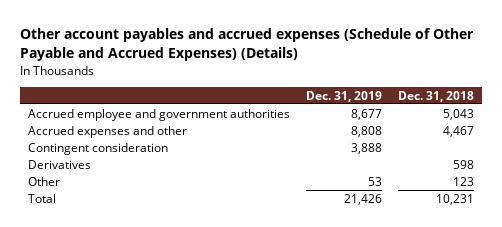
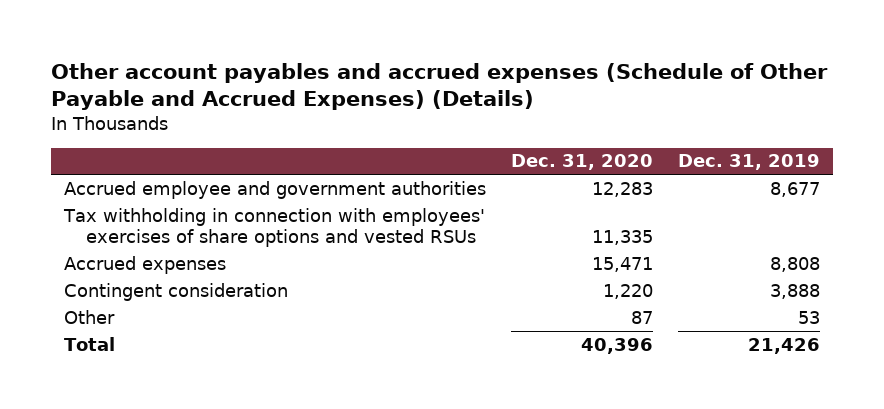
[397,90,474,102] Dec. 31, 2018 -> none
none -> [511,154,654,171] Dec. 31, 2020
none -> [62,207,485,248] Tax withholding in connection with employees' exercises of share options and vested RSUs
[28,125,188,138] Accrued expenses and other -> [63,255,226,274] Accrued expenses
[28,159,92,169] Derivatives -> none

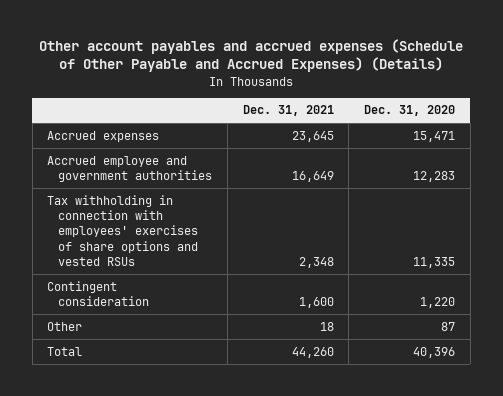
[678,154,821,171] Dec. 31, 2019 -> none
none -> [242,105,334,117] Dec. 31, 2021
[63,255,226,274] Accrued expenses -> [47,130,160,142] Accrued expenses

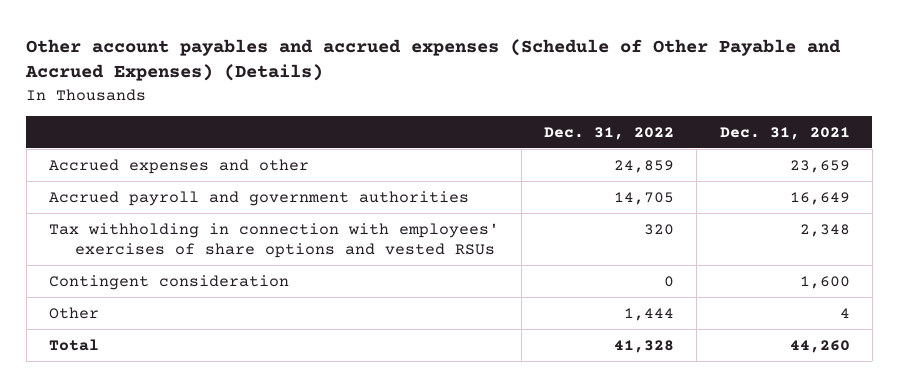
[364,105,456,117] Dec. 31, 2020 -> none
none -> [544,126,675,140] Dec. 31, 2022
[47,130,160,142] Accrued expenses -> [48,158,309,174] Accrued expenses and other
[291,130,334,142] 23,645 -> [789,159,850,173] 23,659
[47,155,213,183] Accrued employee and government authorities -> [48,190,469,206] Accrued payroll and government authorities
[319,321,334,331] 18 -> [839,307,850,318] 4

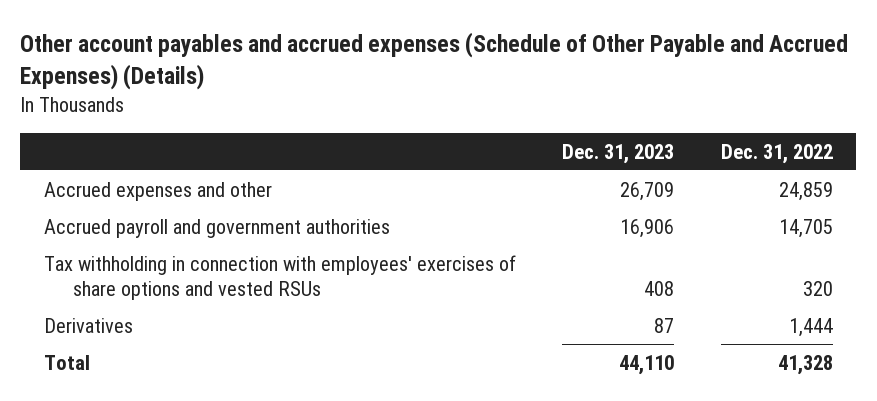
[719,126,850,140] Dec. 31, 2021 -> none
none -> [562,143,675,164] Dec. 31, 2023
[48,274,289,290] Contingent consideration -> none
[48,306,99,319] Other -> [43,317,133,333] Derivatives

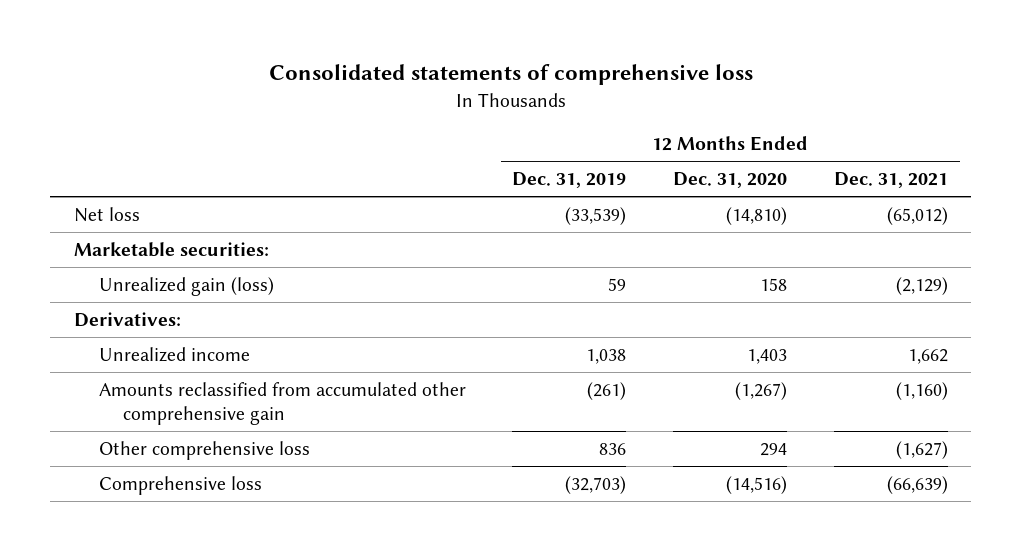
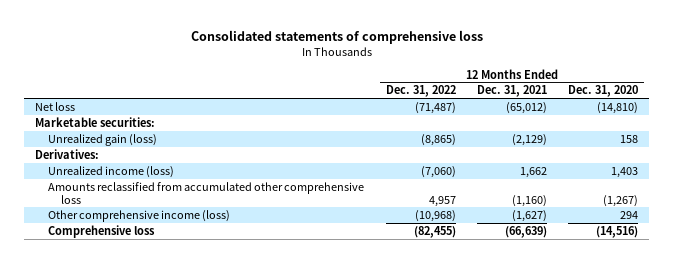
[512,172,627,189] Dec. 31, 2019 -> none
none -> [385,85,456,98] Dec. 31, 2022
[98,346,250,362] Unrealized income -> [48,165,175,178] Unrealized income (loss)
[98,381,466,425] Amounts reclassified from accumulated other comprehensive gain -> [48,181,365,204] Amounts reclassified from accumulated other comprehensive loss
[98,440,310,460] Other comprehensive loss -> [48,209,231,222] Other comprehensive income (loss)

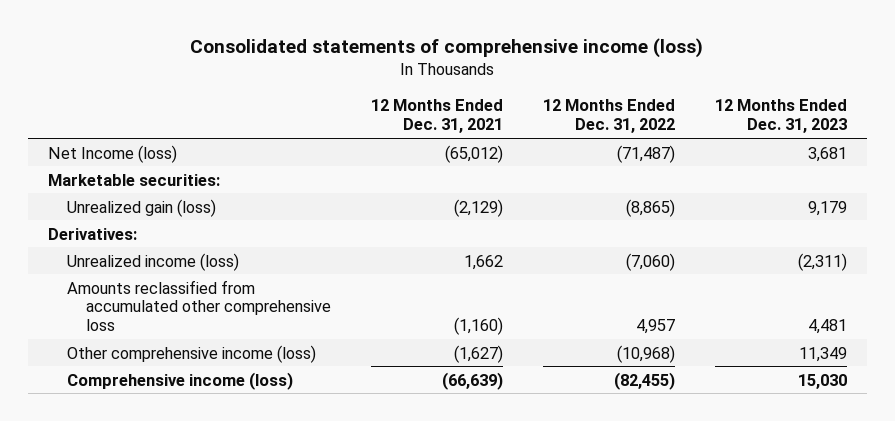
[190,30,483,45] Consolidated statements of comprehensive loss -> [190,38,704,59] Consolidated statements of comprehensive income (loss)
[568,85,639,98] Dec. 31, 2020 -> none
none -> [715,99,848,134] 12 Months Ended Dec. 31, 2023
[34,101,75,111] Net loss -> [47,144,177,163] Net Income (loss)
[48,224,156,238] Comprehensive loss -> [66,371,293,390] Comprehensive income (loss)

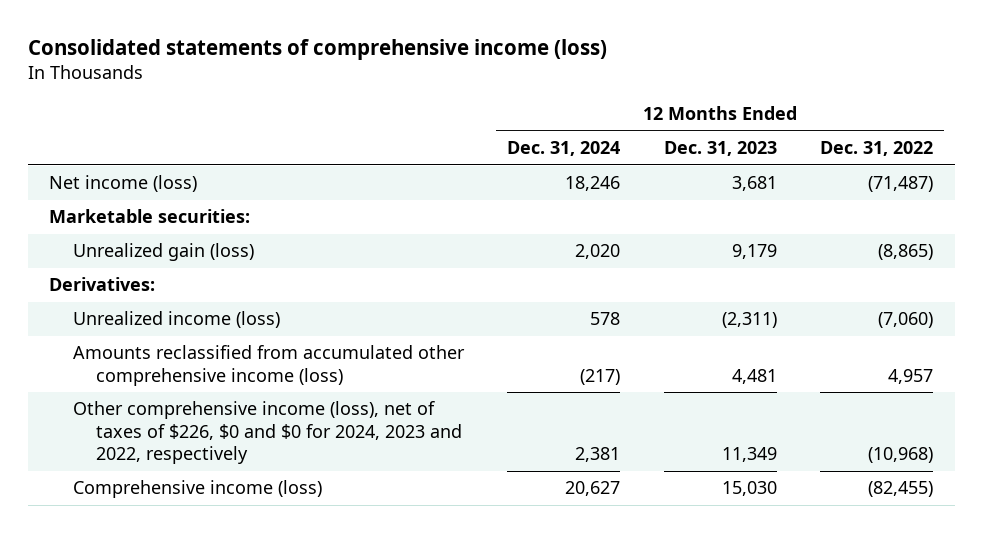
[371,99,504,134] 12 Months Ended Dec. 31, 2021 -> none
none -> [507,141,621,157] Dec. 31, 2024
[47,144,177,163] Net Income (loss) -> [49,175,198,193] Net income (loss)
[66,279,331,332] Amounts reclassified from accumulated other comprehensive loss -> [72,345,465,386] Amounts reclassified from accumulated other comprehensive income (loss)
[66,344,316,363] Other comprehensive income (loss) -> [72,401,462,465] Other comprehensive income (loss), net of taxes of $226, $0 and $0 for 2024, 2023 and 2022, respectively

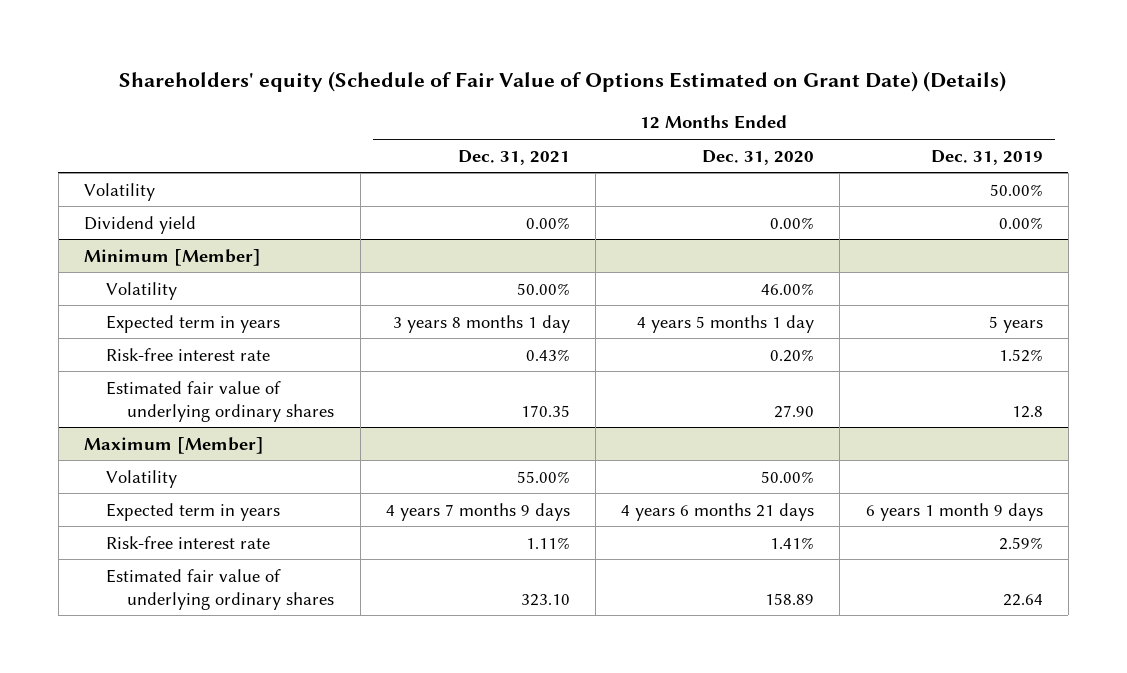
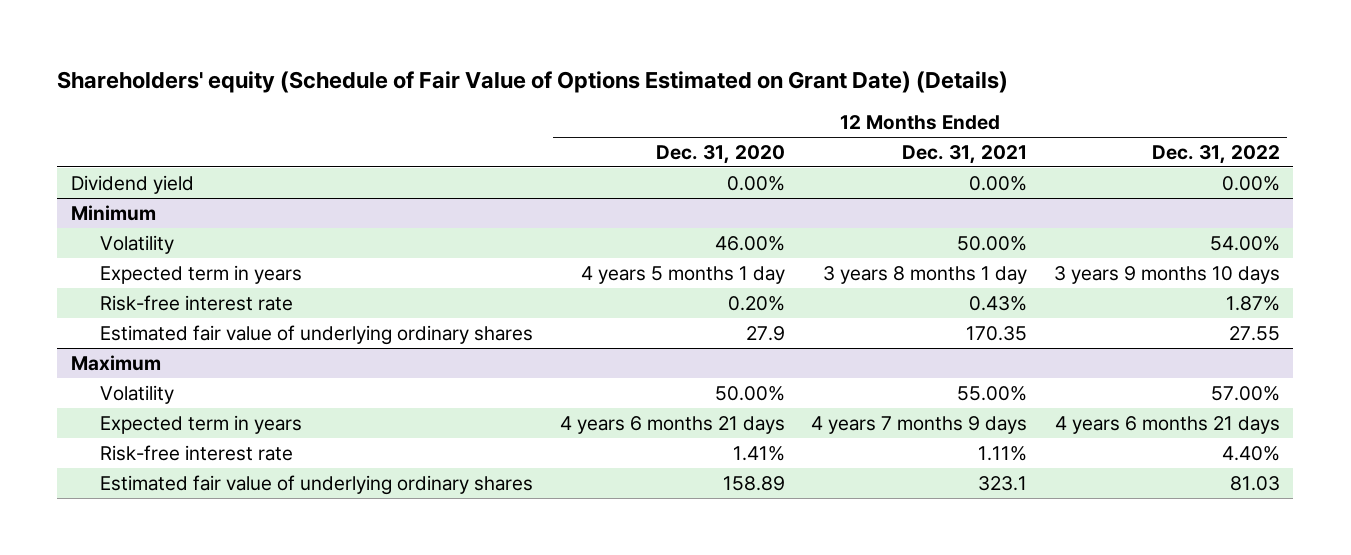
[930,149,1043,165] Dec. 31, 2019 -> none
none -> [1152,144,1281,164] Dec. 31, 2022
[84,182,156,201] Volatility -> none
[84,248,262,266] Minimum [Member] -> [70,204,156,221] Minimum
[774,404,815,418] 27.90 -> [745,325,785,341] 27.9
[84,436,265,454] Maximum [Member] -> [70,354,161,371] Maximum
[520,593,570,606] 323.10 -> [978,475,1028,491] 323.1

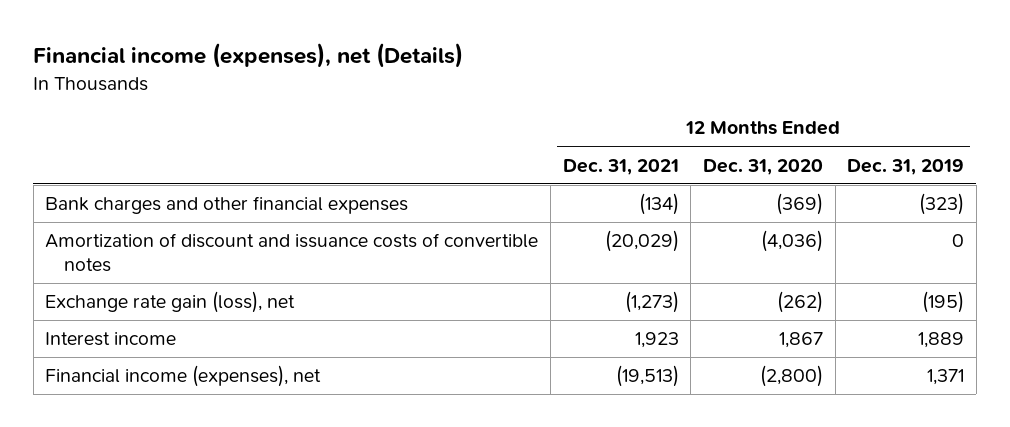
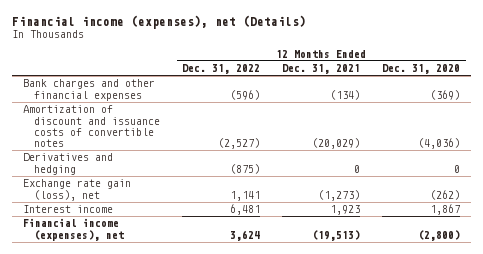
[847,158,965,175] Dec. 31, 2019 -> none
none -> [182,64,261,75] Dec. 31, 2022
none -> [23,153,114,175] Derivatives and hedging

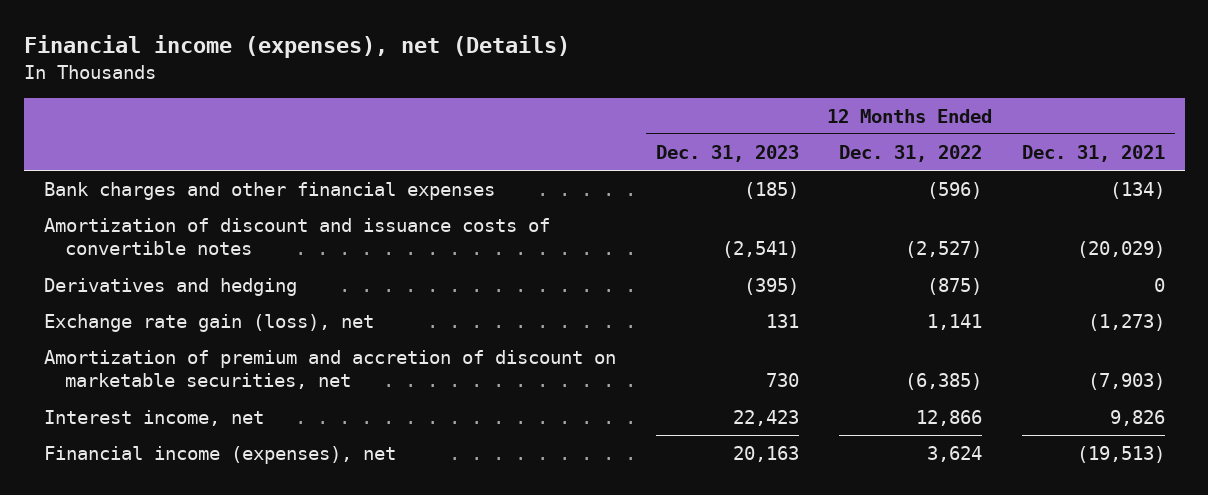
[382,64,461,75] Dec. 31, 2020 -> none
none -> [655,144,799,162] Dec. 31, 2023
none -> [43,350,616,390] Amortization of premium and accretion of discount on marketable securities, net
[23,205,114,214] Interest income -> [43,410,264,427] Interest income, net
[230,204,261,216] 6,481 -> [915,410,982,427] 12,866
[330,205,361,216] 1,923 -> [1109,410,1165,427] 9,826

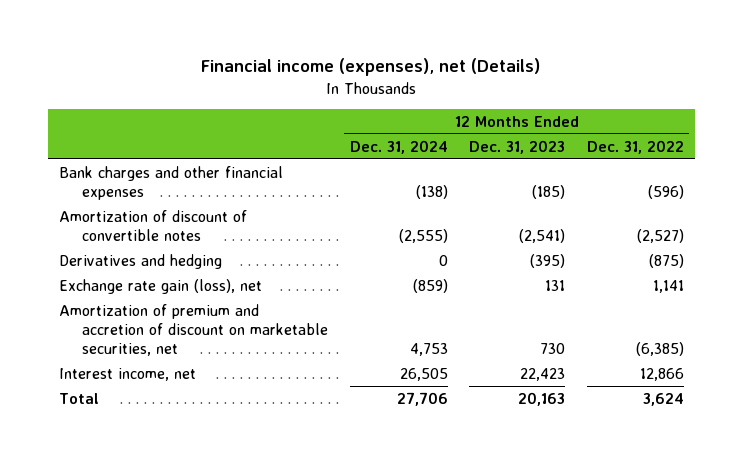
[1021,144,1165,162] Dec. 31, 2021 -> none
none -> [349,139,448,154] Dec. 31, 2024
[43,218,550,256] Amortization of discount and issuance costs of convertible notes -> [58,209,247,242] Amortization of discount of convertible notes
[43,446,396,465] Financial income (expenses), net -> [58,392,99,404] Total

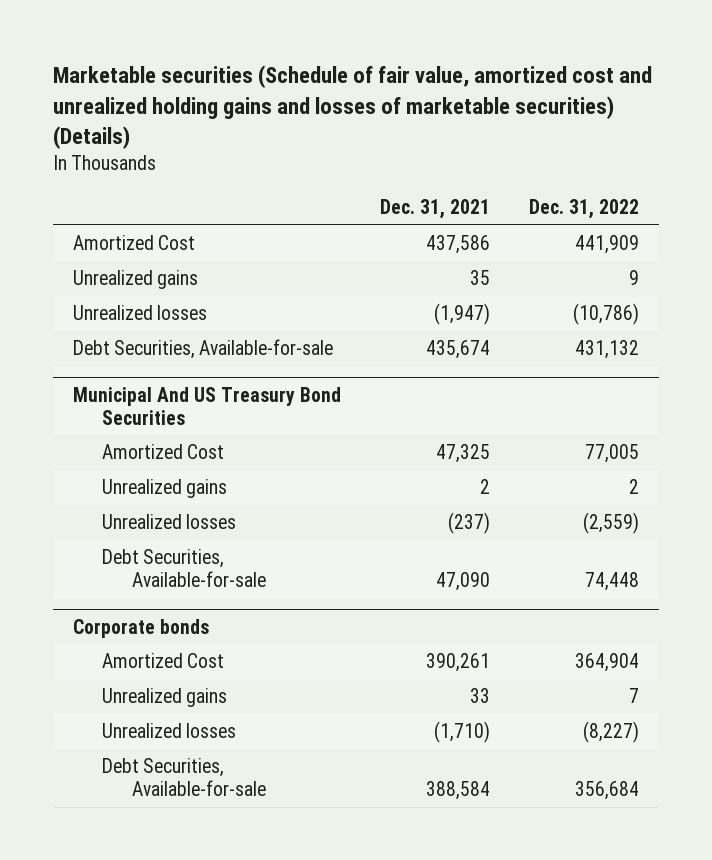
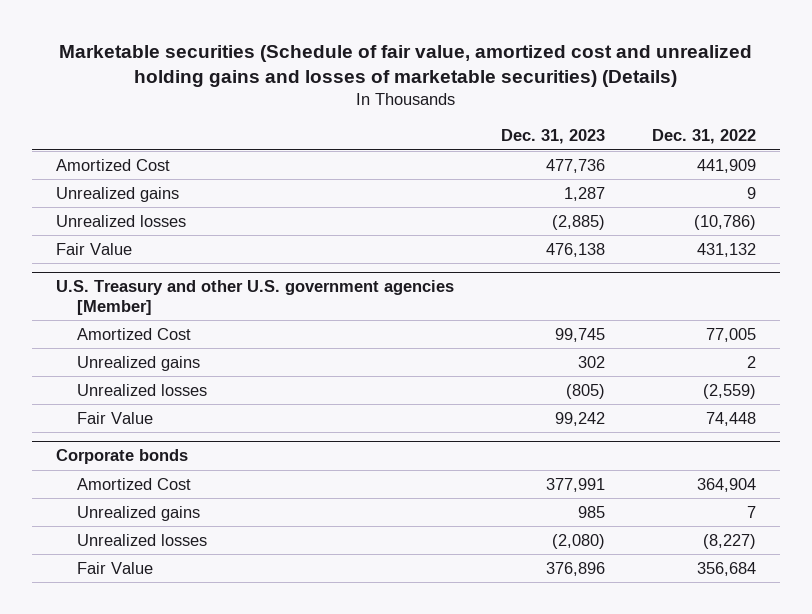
[379,199,490,220] Dec. 31, 2021 -> none
none -> [500,129,605,145] Dec. 31, 2023
[72,386,341,425] Municipal And US Treasury Bond Securities -> none
[72,339,333,360] Debt Securities, Available-for-sale -> [55,242,132,255] Fair Value
none -> [55,280,454,315] U.S. Treasury and other U.S. government agencies [Member]
[102,549,267,588] Debt Securities, Available-for-sale -> [76,411,153,424] Fair Value
[102,758,267,797] Debt Securities, Available-for-sale -> [76,561,153,574] Fair Value

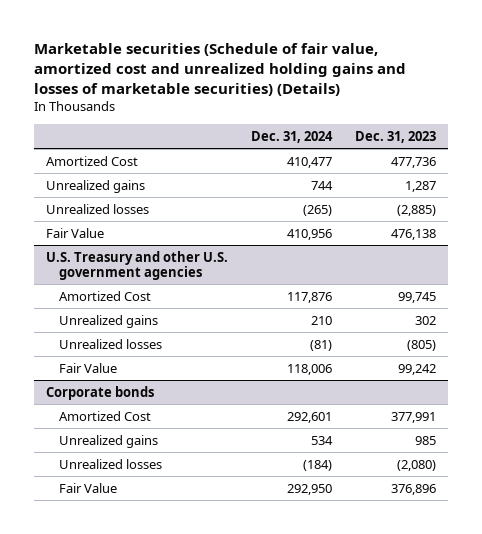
[652,129,757,145] Dec. 31, 2022 -> none
none -> [250,130,333,143] Dec. 31, 2024
[55,280,454,315] U.S. Treasury and other U.S. government agencies [Member] -> [45,250,228,281] U.S. Treasury and other U.S. government agencies

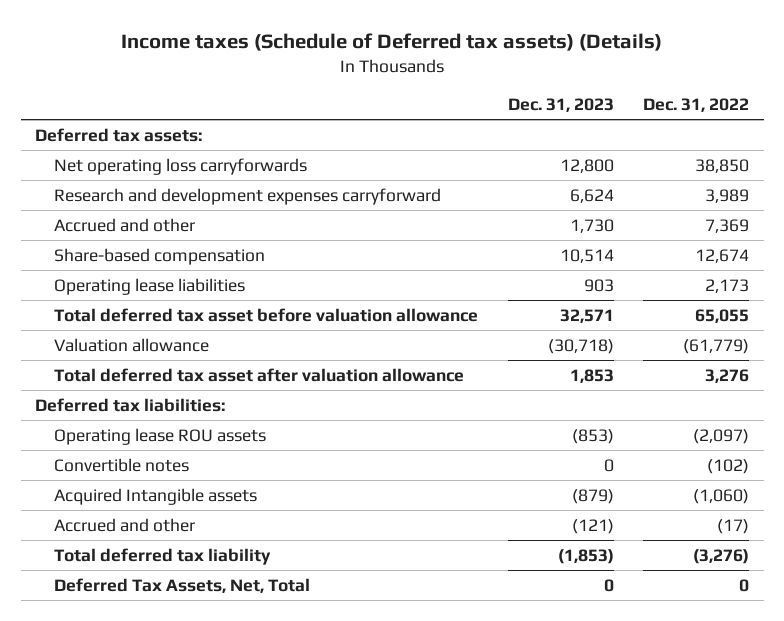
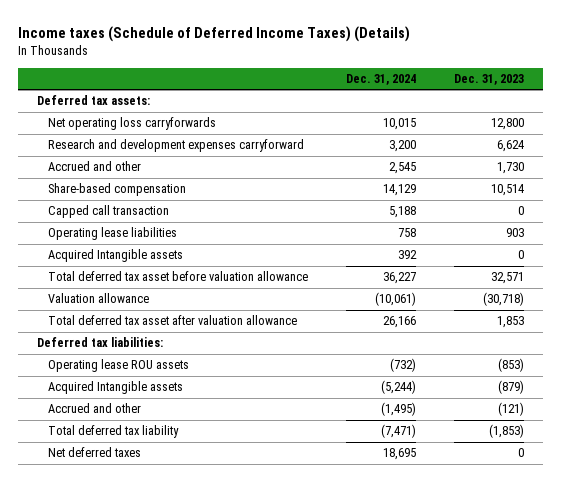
[121,32,663,51] Income taxes (Schedule of Deferred tax assets) (Details) -> [18,25,411,42] Income taxes (Schedule of Deferred Income Taxes) (Details)
[642,98,749,113] Dec. 31, 2022 -> none
none -> [346,74,417,86] Dec. 31, 2024
none -> [48,205,170,219] Capped call transaction
none -> [48,249,184,263] Acquired Intangible assets
[54,457,190,472] Convertible notes -> none
[54,577,311,593] Deferred Tax Assets, Net, Total -> [48,447,142,458] Net deferred taxes

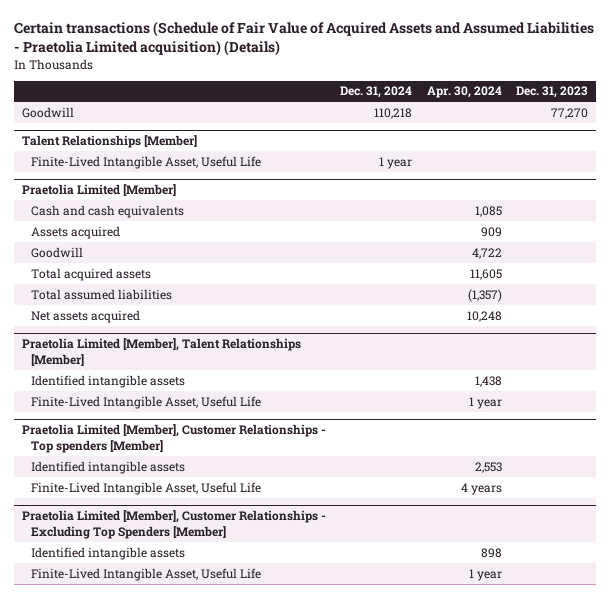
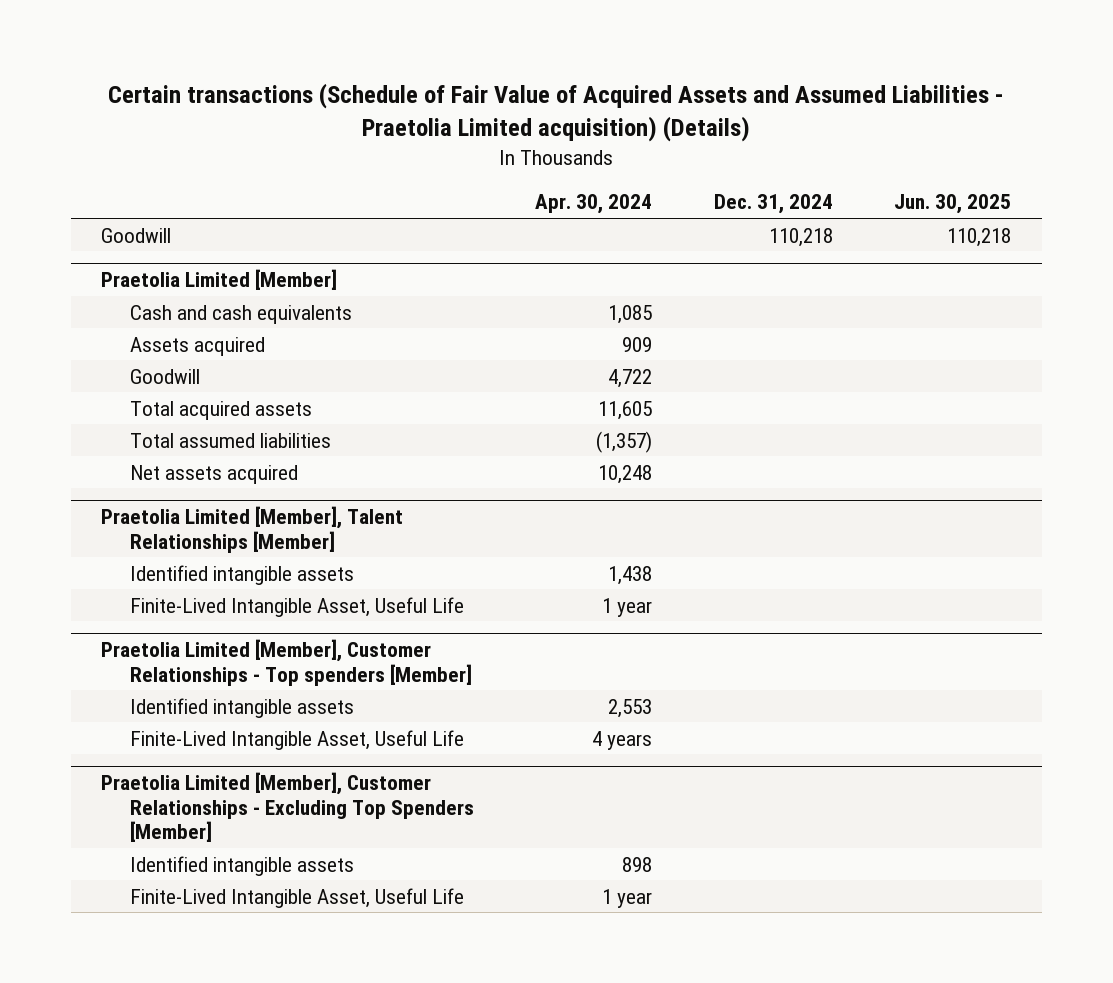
[516,86,589,99] Dec. 31, 2023 -> none
none -> [894,194,1012,215] Jun. 30, 2025
[21,135,197,149] Talent Relationships [Member] -> none
[31,155,262,169] Finite-Lived Intangible Asset, Useful Life -> none

